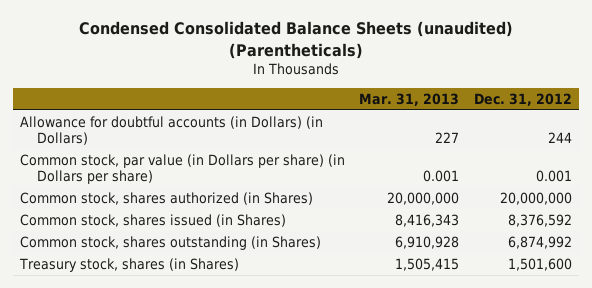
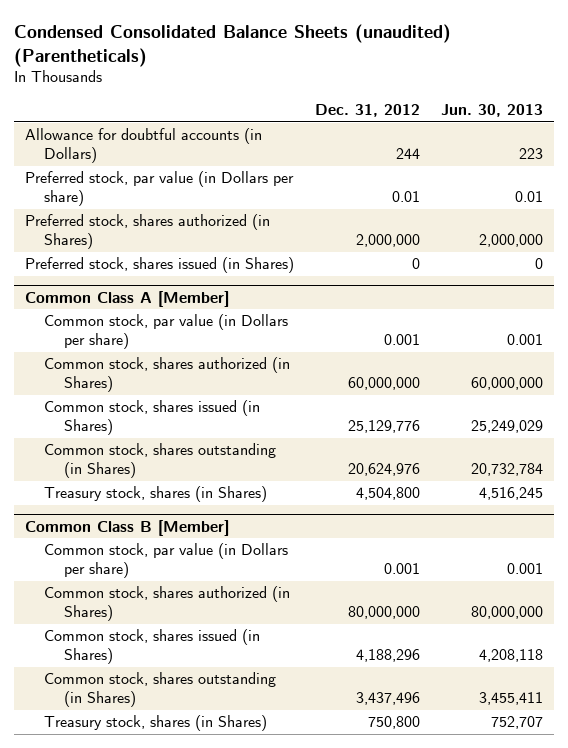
[359,92,460,106] Mar. 31, 2013 -> none
none -> [441,103,544,117] Jun. 30, 2013
[20,115,324,146] Allowance for doubtful accounts (in Dollars) (in Dollars) -> [24,128,262,164] Allowance for doubtful accounts (in Dollars)
none -> [24,171,294,207] Preferred stock, par value (in Dollars per share)
none -> [24,214,270,250] Preferred stock, shares authorized (in Shares)
none -> [24,257,294,274] Preferred stock, shares issued (in Shares)
none -> [24,290,229,307] Common Class A [Member]
[20,153,346,185] Common stock, par value (in Dollars per share) (in Dollars per share) -> [44,314,289,350] Common stock, par value (in Dollars per share)
[499,191,572,205] 20,000,000 -> [348,377,421,391] 60,000,000
[507,213,572,227] 8,376,592 -> [348,420,421,434] 25,129,776
[507,235,572,249] 6,874,992 -> [348,463,421,477] 20,624,976
[507,257,572,271] 1,501,600 -> [356,487,421,501] 4,504,800
none -> [24,519,229,536] Common Class B [Member]
none -> [44,543,289,579] Common stock, par value (in Dollars per share)
none -> [44,586,291,622] Common stock, shares authorized (in Shares)
none -> [44,629,261,665] Common stock, shares issued (in Shares)
none -> [44,672,277,708] Common stock, shares outstanding (in Shares)
none -> [44,715,268,732] Treasury stock, shares (in Shares)

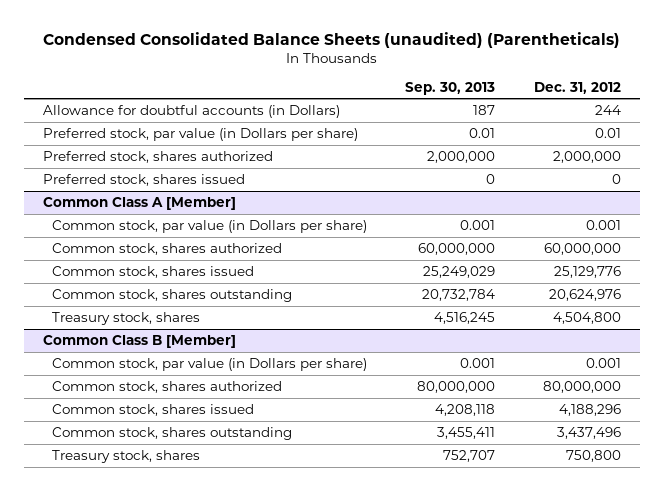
[441,103,544,117] Jun. 30, 2013 -> none
none -> [405,81,496,95] Sep. 30, 2013
[24,214,270,250] Preferred stock, shares authorized (in Shares) -> [43,150,274,163] Preferred stock, shares authorized
[24,257,294,274] Preferred stock, shares issued (in Shares) -> [43,173,246,186] Preferred stock, shares issued
[44,357,291,393] Common stock, shares authorized (in Shares) -> [52,242,283,255] Common stock, shares authorized
[44,400,261,436] Common stock, shares issued (in Shares) -> [52,265,255,278] Common stock, shares issued
[44,443,277,479] Common stock, shares outstanding (in Shares) -> [52,288,293,302] Common stock, shares outstanding
[44,486,268,503] Treasury stock, shares (in Shares) -> [52,311,201,325] Treasury stock, shares
[44,586,291,622] Common stock, shares authorized (in Shares) -> [52,380,283,393] Common stock, shares authorized
[44,629,261,665] Common stock, shares issued (in Shares) -> [52,403,255,416] Common stock, shares issued
[44,672,277,708] Common stock, shares outstanding (in Shares) -> [52,426,293,440] Common stock, shares outstanding
[44,715,268,732] Treasury stock, shares (in Shares) -> [52,449,201,463] Treasury stock, shares

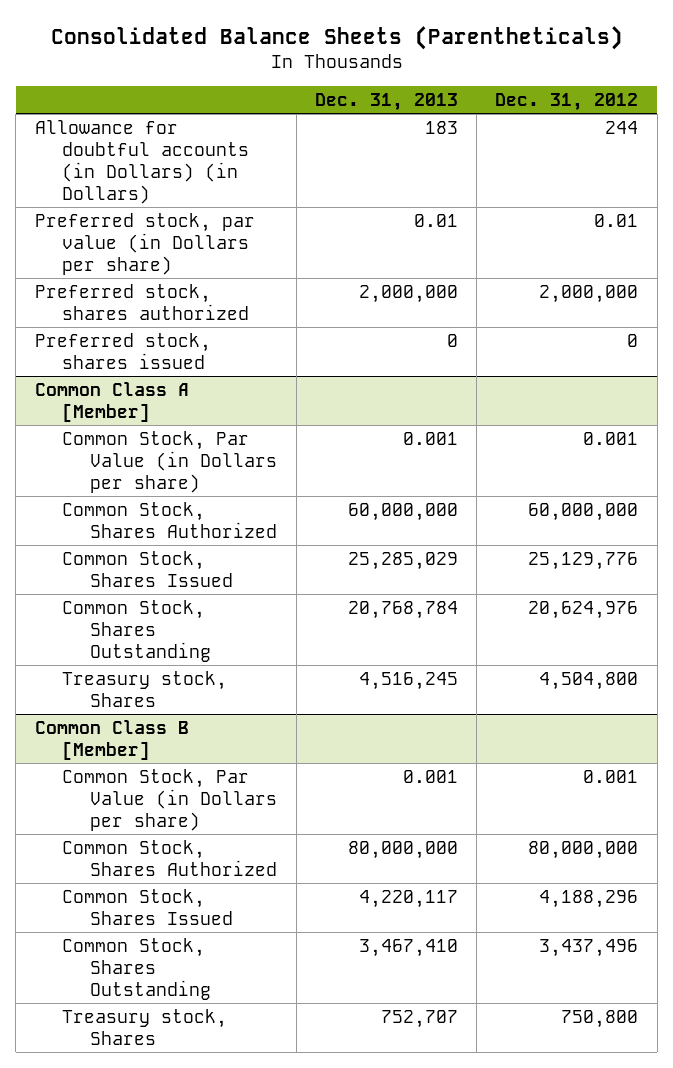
[42,31,620,48] Condensed Consolidated Balance Sheets (unaudited) (Parentheticals) -> [50,25,623,50] Consolidated Balance Sheets (Parentheticals)
[405,81,496,95] Sep. 30, 2013 -> none
none -> [314,93,458,112] Dec. 31, 2013
[43,104,341,118] Allowance for doubtful accounts (in Dollars) -> [34,119,250,204] Allowance for doubtful accounts (in Dollars) (in Dollars)
[52,219,368,233] Common stock, par value (in Dollars per share) -> [62,430,278,493] Common Stock, Par Value (in Dollars per share)
[52,242,283,255] Common stock, shares authorized -> [62,501,278,538] Common Stock, Shares Authorized
[52,265,255,278] Common stock, shares issued -> [62,550,234,587] Common Stock, Shares Issued
[52,288,293,302] Common stock, shares outstanding -> [62,599,212,662] Common Stock, Shares Outstanding
[52,311,201,325] Treasury stock, shares -> [62,670,228,707] Treasury stock, Shares
[52,357,368,371] Common stock, par value (in Dollars per share) -> [62,768,278,831] Common Stock, Par Value (in Dollars per share)
[52,380,283,393] Common stock, shares authorized -> [62,839,278,876] Common Stock, Shares Authorized
[52,403,255,416] Common stock, shares issued -> [62,888,234,925] Common Stock, Shares Issued
[52,426,293,440] Common stock, shares outstanding -> [62,937,212,1000] Common Stock, Shares Outstanding
[52,449,201,463] Treasury stock, shares -> [62,1008,228,1045] Treasury stock, Shares

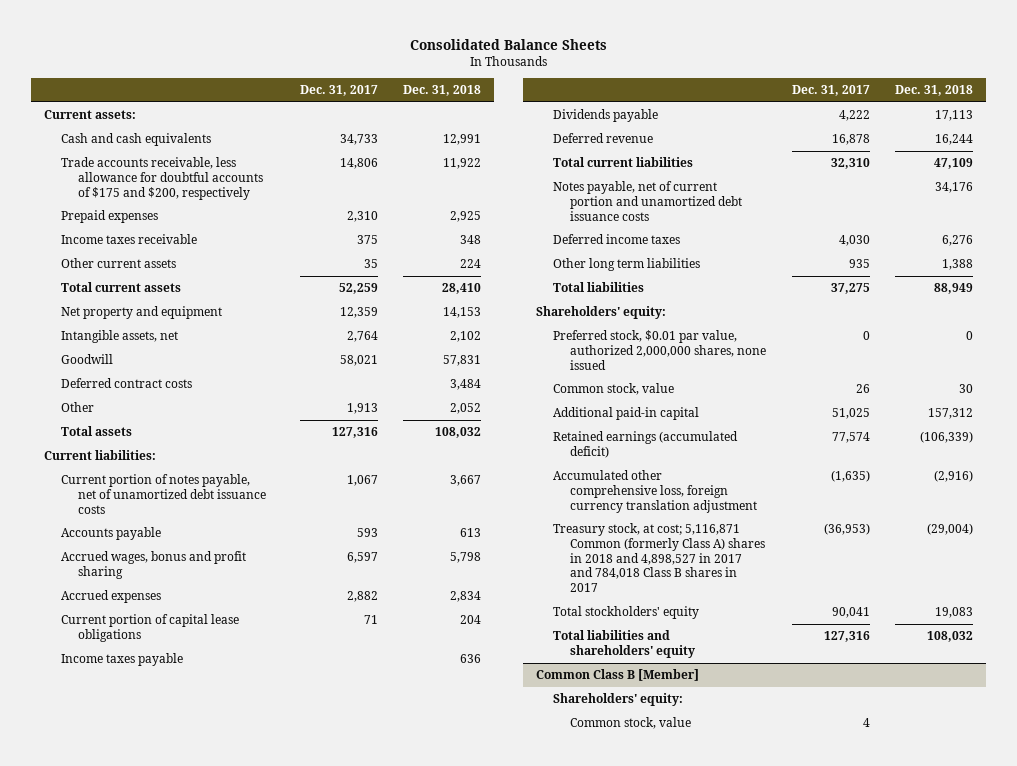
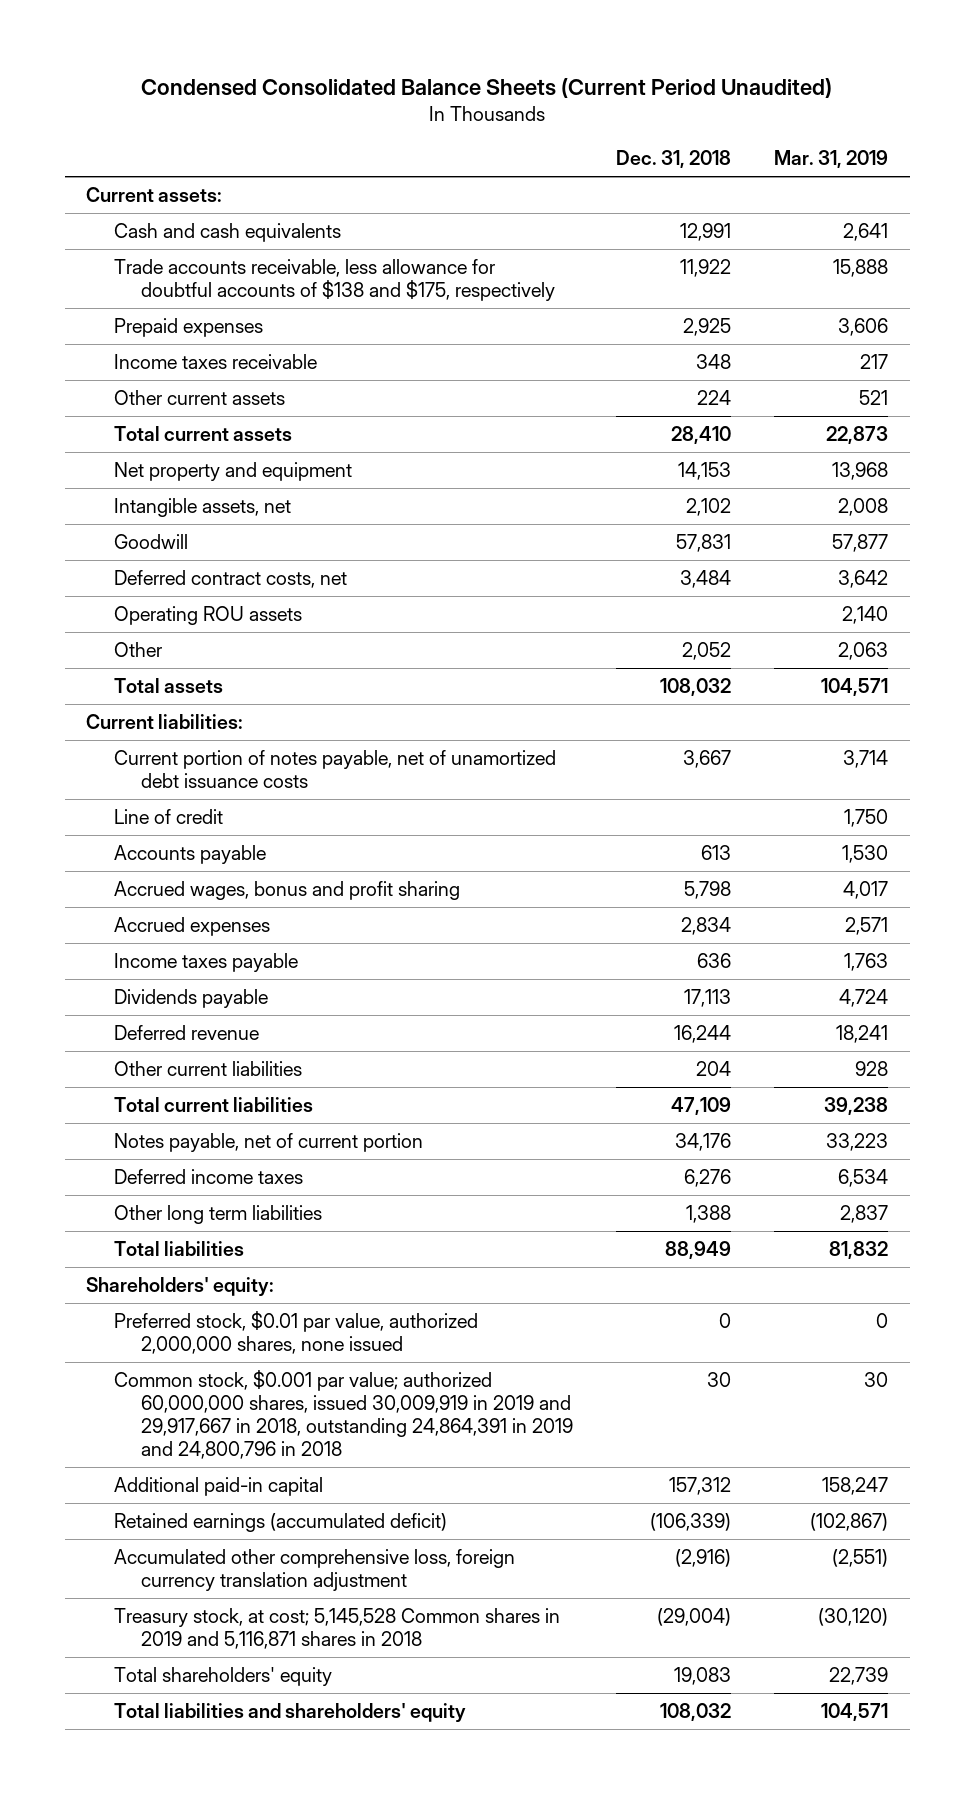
[409,38,607,50] Consolidated Balance Sheets -> [141,77,833,98] Condensed Consolidated Balance Sheets (Current Period Unaudited)
[299,85,378,97] Dec. 31, 2017 -> none
none -> [774,150,889,169] Mar. 31, 2019
[61,157,264,200] Trade accounts receivable, less allowance for doubtful accounts of $175 and $200, respectively -> [113,259,556,302] Trade accounts receivable, less allowance for doubtful accounts of $138 and $175, respectively
[61,378,193,389] Deferred contract costs -> [113,570,347,589] Deferred contract costs, net
none -> [113,606,302,626] Operating ROU assets
none -> [113,809,223,825] Line of credit
[61,614,240,642] Current portion of capital lease obligations -> none
none -> [113,1061,302,1077] Other current liabilities
[553,181,743,221] Notes payable, net of current portion and unamortized debt issuance costs -> [113,1133,423,1153] Notes payable, net of current portion
[553,383,675,396] Common stock, value -> [113,1370,574,1460] Common stock, $0.001 par value; authorized 60,000,000 shares, issued 30,009,919 in 2019 and 29,917,667 in 2018, outstanding 24,864,391 in 2019 and 24,800,796 in 2018
[553,523,766,593] Treasury stock, at cost; 5,116,871 Common (formerly Class A) shares in 2018 and 4,898,527 in 2017 and 784,018 Class B shares in 2017 -> [113,1608,560,1650] Treasury stock, at cost; 5,145,528 Common shares in 2019 and 5,116,871 shares in 2018
[553,606,700,620] Total stockholders' equity -> [113,1667,332,1687] Total shareholders' equity
[536,669,700,682] Common Class B [Member] -> none
[553,693,684,707] Shareholders' equity: -> none
[570,717,692,730] Common stock, value -> none

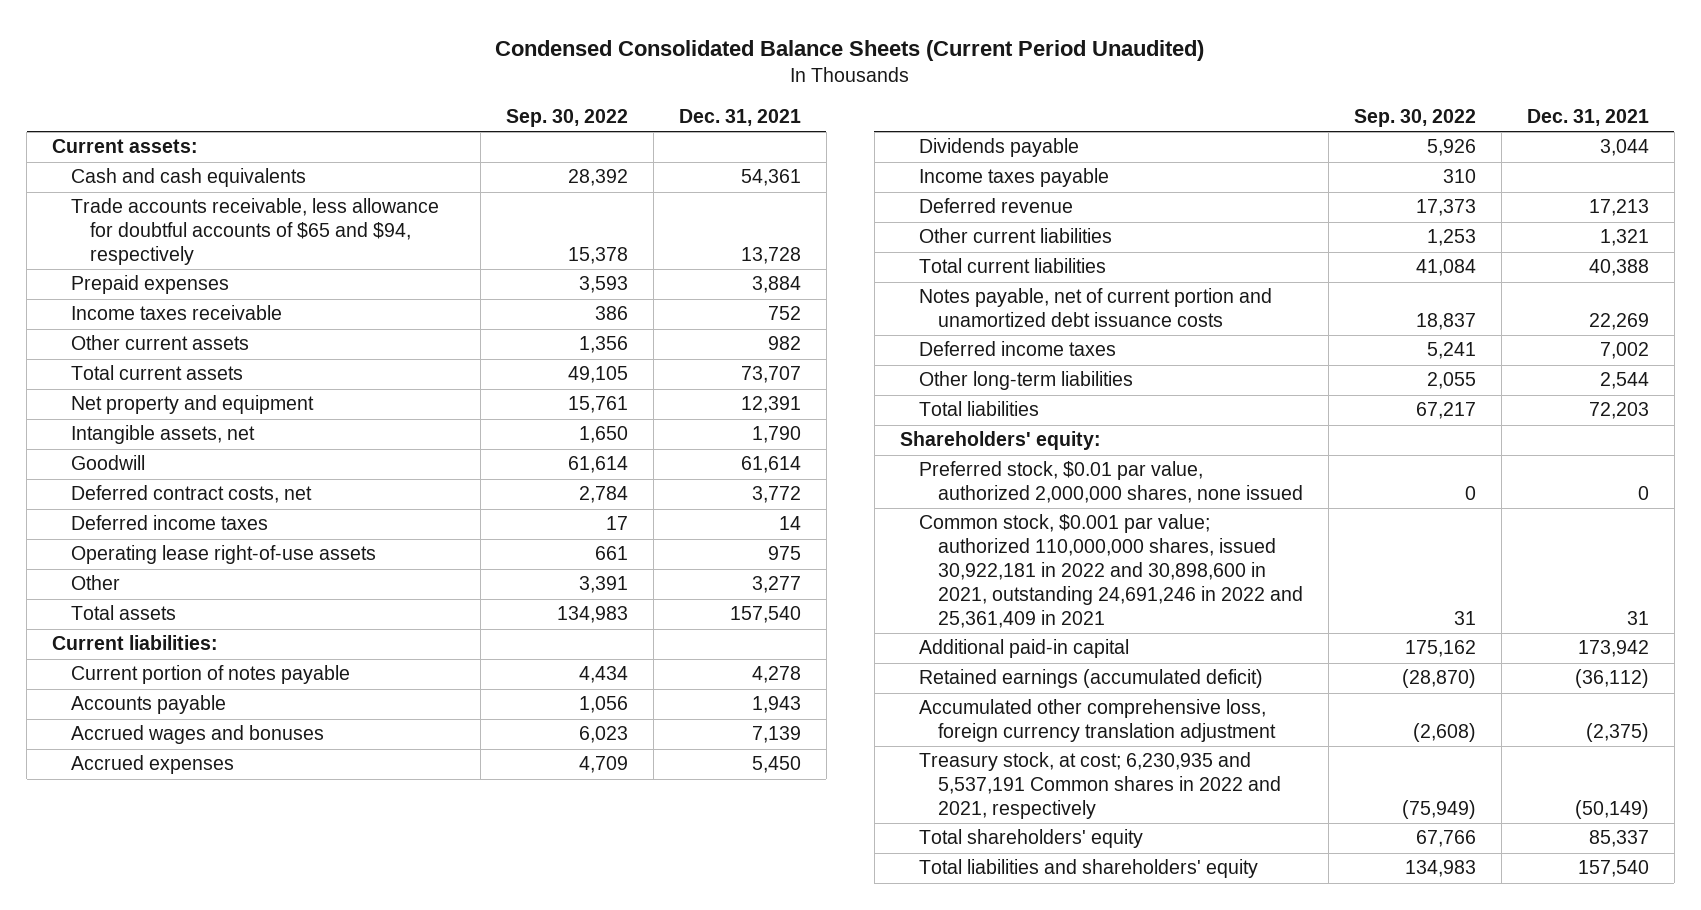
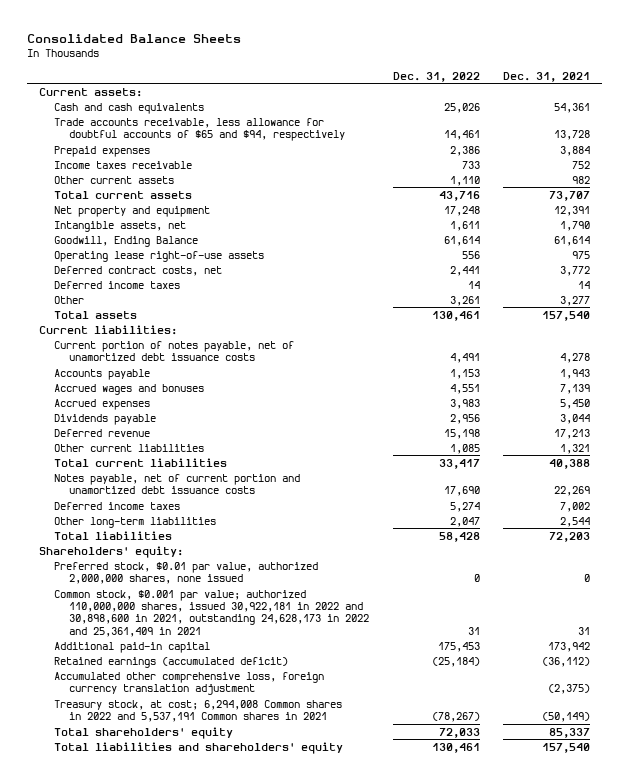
[495,40,1205,62] Condensed Consolidated Balance Sheets (Current Period Unaudited) -> [26,34,241,44] Consolidated Balance Sheets
[506,109,629,128] Sep. 30, 2022 -> none
none -> [392,71,480,82] Dec. 31, 2022
[71,455,146,471] Goodwill -> [53,235,198,247] Goodwill, Ending Balance
[71,545,377,565] Operating lease right-of-use assets -> [53,250,264,262] Operating lease right-of-use assets
[71,665,351,685] Current portion of notes payable -> [53,340,294,361] Current portion of notes payable, net of unamortized debt issuance costs
[919,168,1110,188] Income taxes payable -> none
[919,514,1304,629] Common stock, $0.001 par value; authorized 110,000,000 shares, issued 30,922,181 in 2022 and 30,898,600 in 2021, outstanding 24,691,246 in 2022 and 25,361,409 in 2021 -> [53,589,369,637] Common stock, $0.001 par value; authorized 110,000,000 shares, issued 30,922,181 in 2022 and 30,898,600 in 2021, outstanding 24,628,173 in 2022 and 25,361,409 in 2021
[919,752,1282,820] Treasury stock, at cost; 6,230,935 and 5,537,191 Common shares in 2022 and 2021, respectively -> [53,699,342,722] Treasury stock, at cost; 6,294,008 Common shares in 2022 and 5,537,191 Common shares in 2021

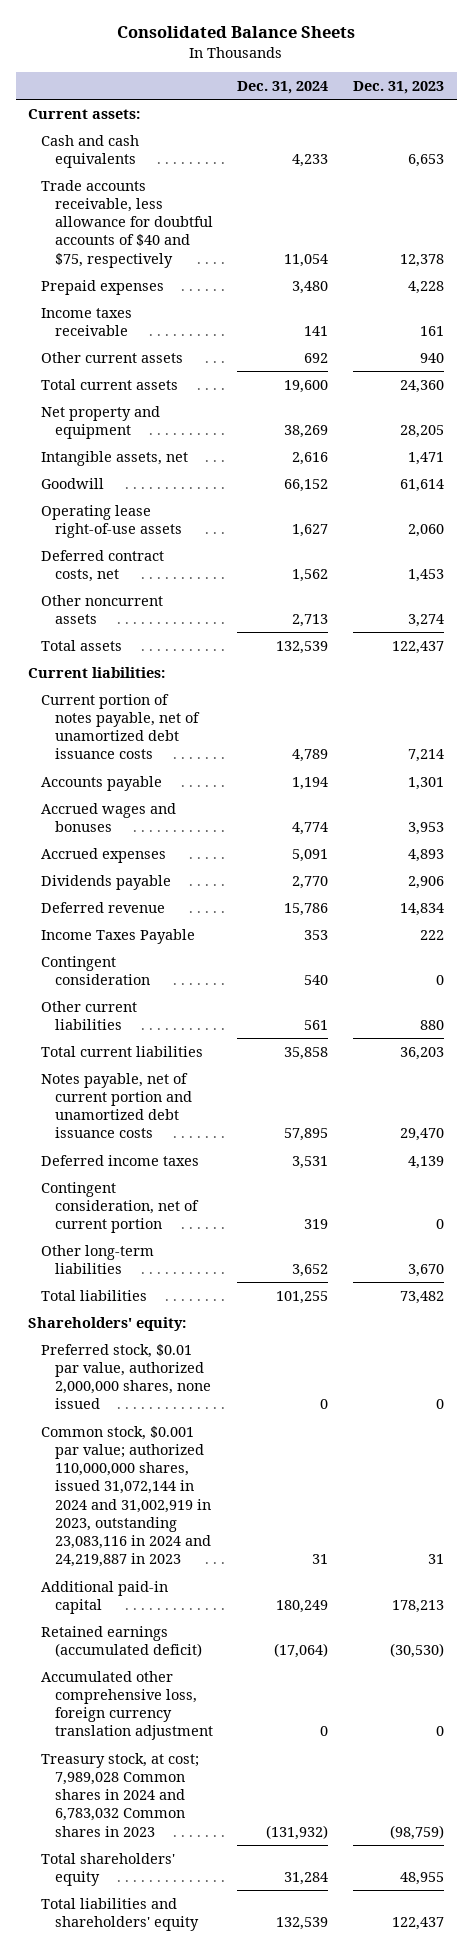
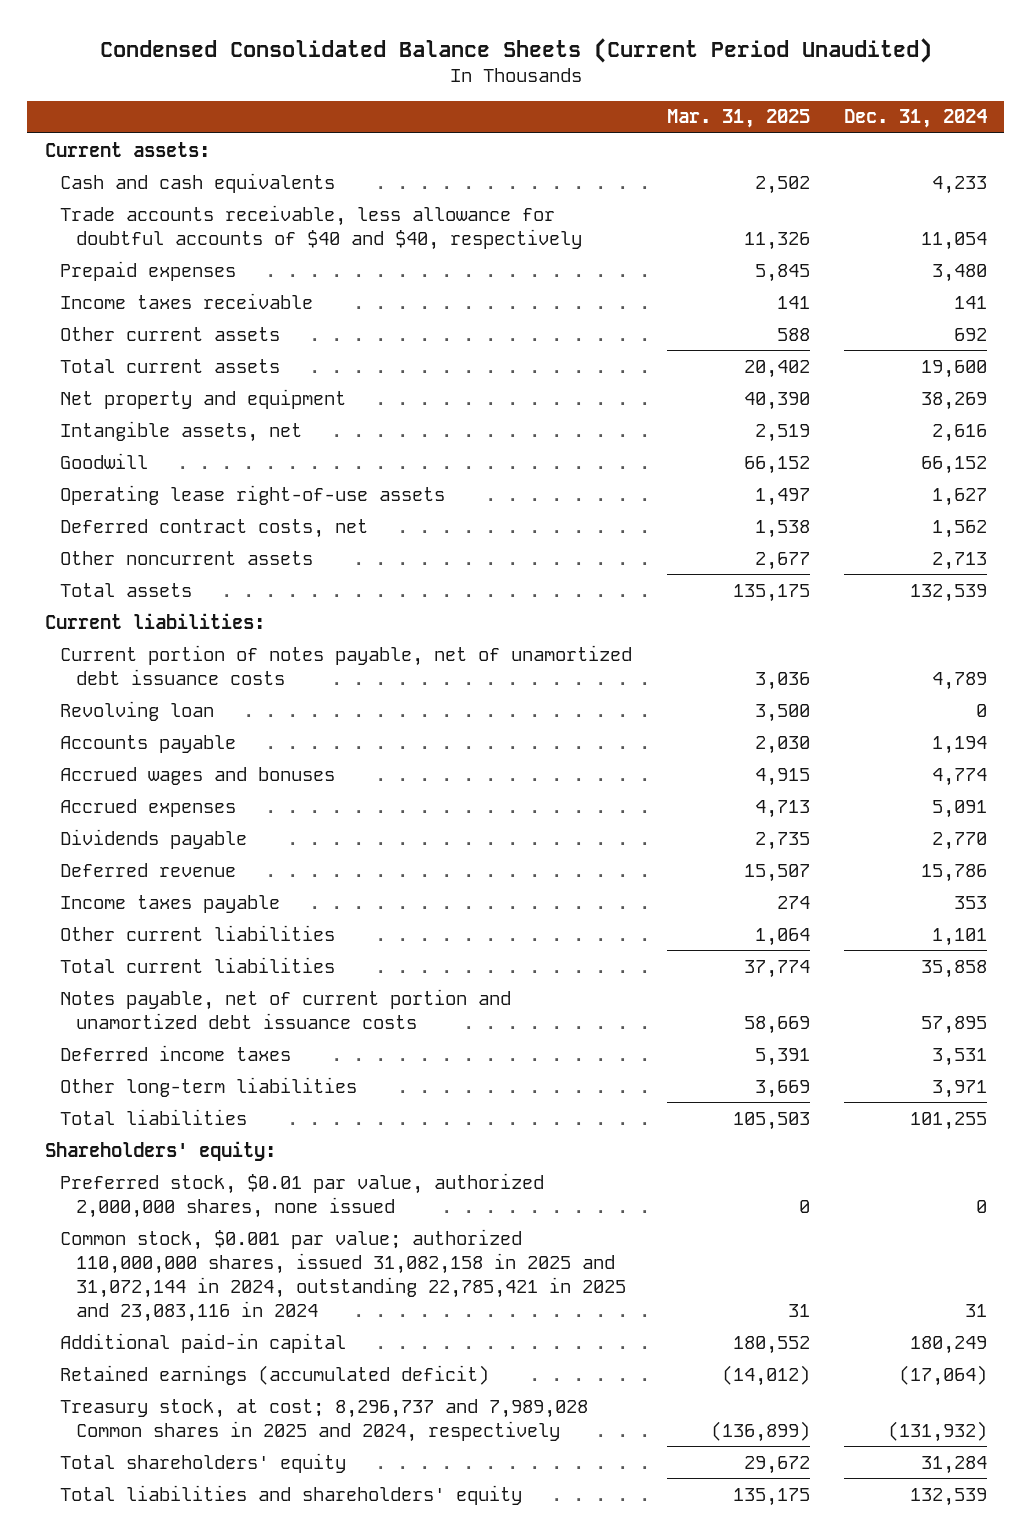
[117,26,356,39] Consolidated Balance Sheets -> [99,37,932,63] Condensed Consolidated Balance Sheets (Current Period Unaudited)
[353,81,445,95] Dec. 31, 2023 -> none
none -> [666,109,810,129] Mar. 31, 2025
[41,179,213,268] Trade accounts receivable, less allowance for doubtful accounts of $40 and $75, respectively -> [60,204,583,250] Trade accounts receivable, less allowance for doubtful accounts of $40 and $40, respectively
none -> [60,700,215,721] Revolving loan
[41,955,150,985] Contingent consideration -> none
[41,928,196,944] Income Taxes Payable -> [60,894,281,913] Income taxes payable
[304,1019,329,1030] 561 -> [932,927,988,946] 1,101
[41,1181,199,1234] Contingent consideration, net of current portion -> none
[292,1263,329,1277] 3,652 -> [932,1079,988,1098] 3,971
[41,1425,211,1568] Common stock, $0.001 par value; authorized 110,000,000 shares, issued 31,072,144 in 2024 and 31,002,919 in 2023, outstanding 23,083,116 in 2024 and 24,219,887 in 2023 -> [60,1228,627,1322] Common stock, $0.001 par value; authorized 110,000,000 shares, issued 31,082,158 in 2025 and 31,072,144 in 2024, outstanding 22,785,421 in 2025 and 23,083,116 in 2024
[41,1670,213,1741] Accumulated other comprehensive loss, foreign currency translation adjustment -> none
[41,1752,200,1837] Treasury stock, at cost; 7,989,028 Common shares in 2024 and 6,783,032 Common shares in 2023 -> [60,1398,589,1442] Treasury stock, at cost; 8,296,737 and 7,989,028 Common shares in 2025 and 2024, respectively

